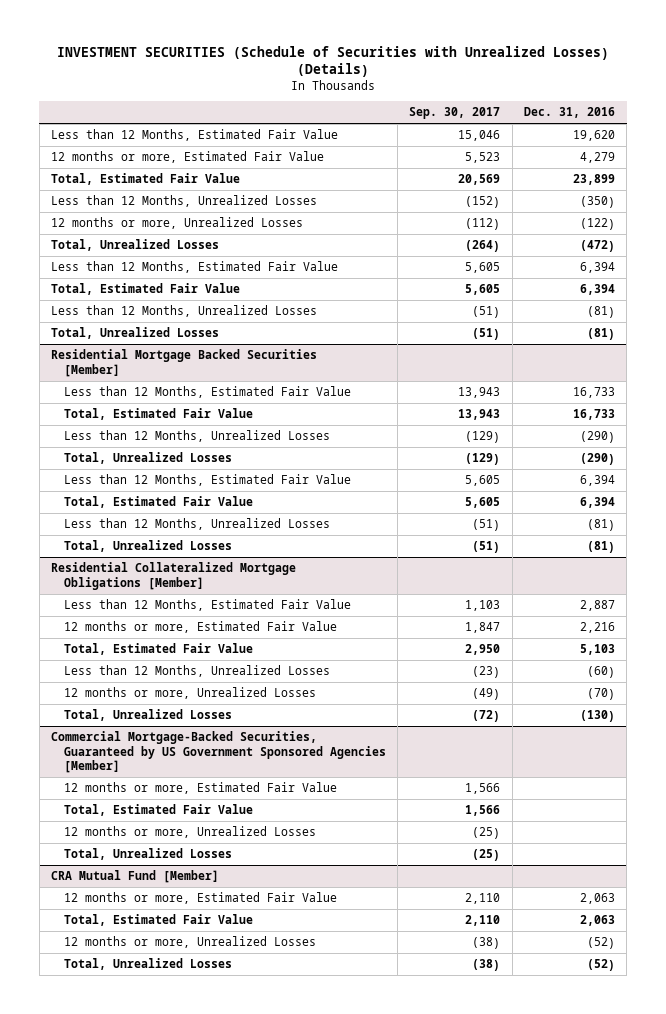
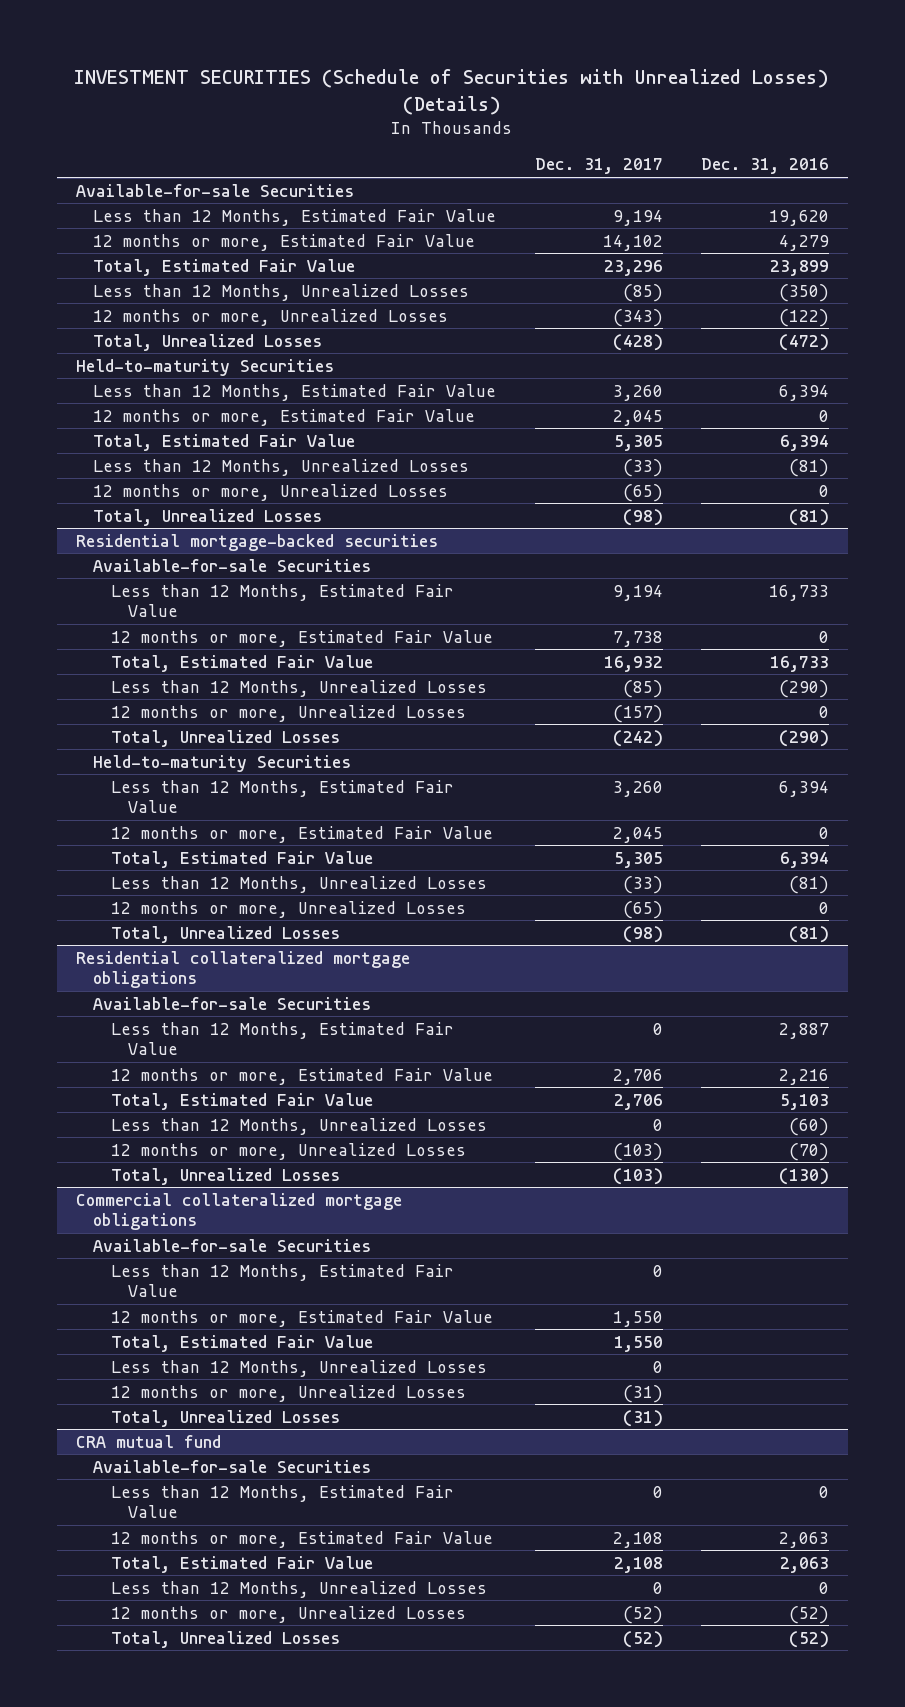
[409,107,501,120] Sep. 30, 2017 -> none
none -> [534,158,663,175] Dec. 31, 2017
none -> [76,183,355,197] Available-for-sale Securities
none -> [76,358,335,376] Held-to-maturity Securities
none -> [93,408,476,426] 12 months or more, Estimated Fair Value
none -> [93,483,449,501] 12 months or more, Unrealized Losses
[50,349,317,377] Residential Mortgage Backed Securities [Member] -> [76,533,439,551] Residential mortgage-backed securities
none -> [93,558,372,572] Available-for-sale Securities
none -> [110,629,493,647] 12 months or more, Estimated Fair Value
none -> [110,704,466,722] 12 months or more, Unrealized Losses
none -> [93,754,352,772] Held-to-maturity Securities
none -> [110,825,493,843] 12 months or more, Estimated Fair Value
none -> [110,900,466,918] 12 months or more, Unrealized Losses
[50,562,296,590] Residential Collateralized Mortgage Obligations [Member] -> [76,950,411,988] Residential collateralized mortgage obligations
none -> [93,996,372,1010] Available-for-sale Securities
[50,731,386,773] Commercial Mortgage-Backed Securities, Guaranteed by US Government Sponsored Agencies [Member] -> [76,1192,403,1230] Commercial collateralized mortgage obligations
none -> [93,1238,372,1252] Available-for-sale Securities
none -> [110,1263,454,1297] Less than 12 Months, Estimated Fair Value
none -> [110,1359,487,1377] Less than 12 Months, Unrealized Losses
[50,870,219,884] CRA Mutual Fund [Member] -> [76,1434,222,1448] CRA mutual fund
none -> [93,1459,372,1473] Available-for-sale Securities
none -> [110,1484,454,1518] Less than 12 Months, Estimated Fair Value
none -> [110,1580,487,1598] Less than 12 Months, Unrealized Losses

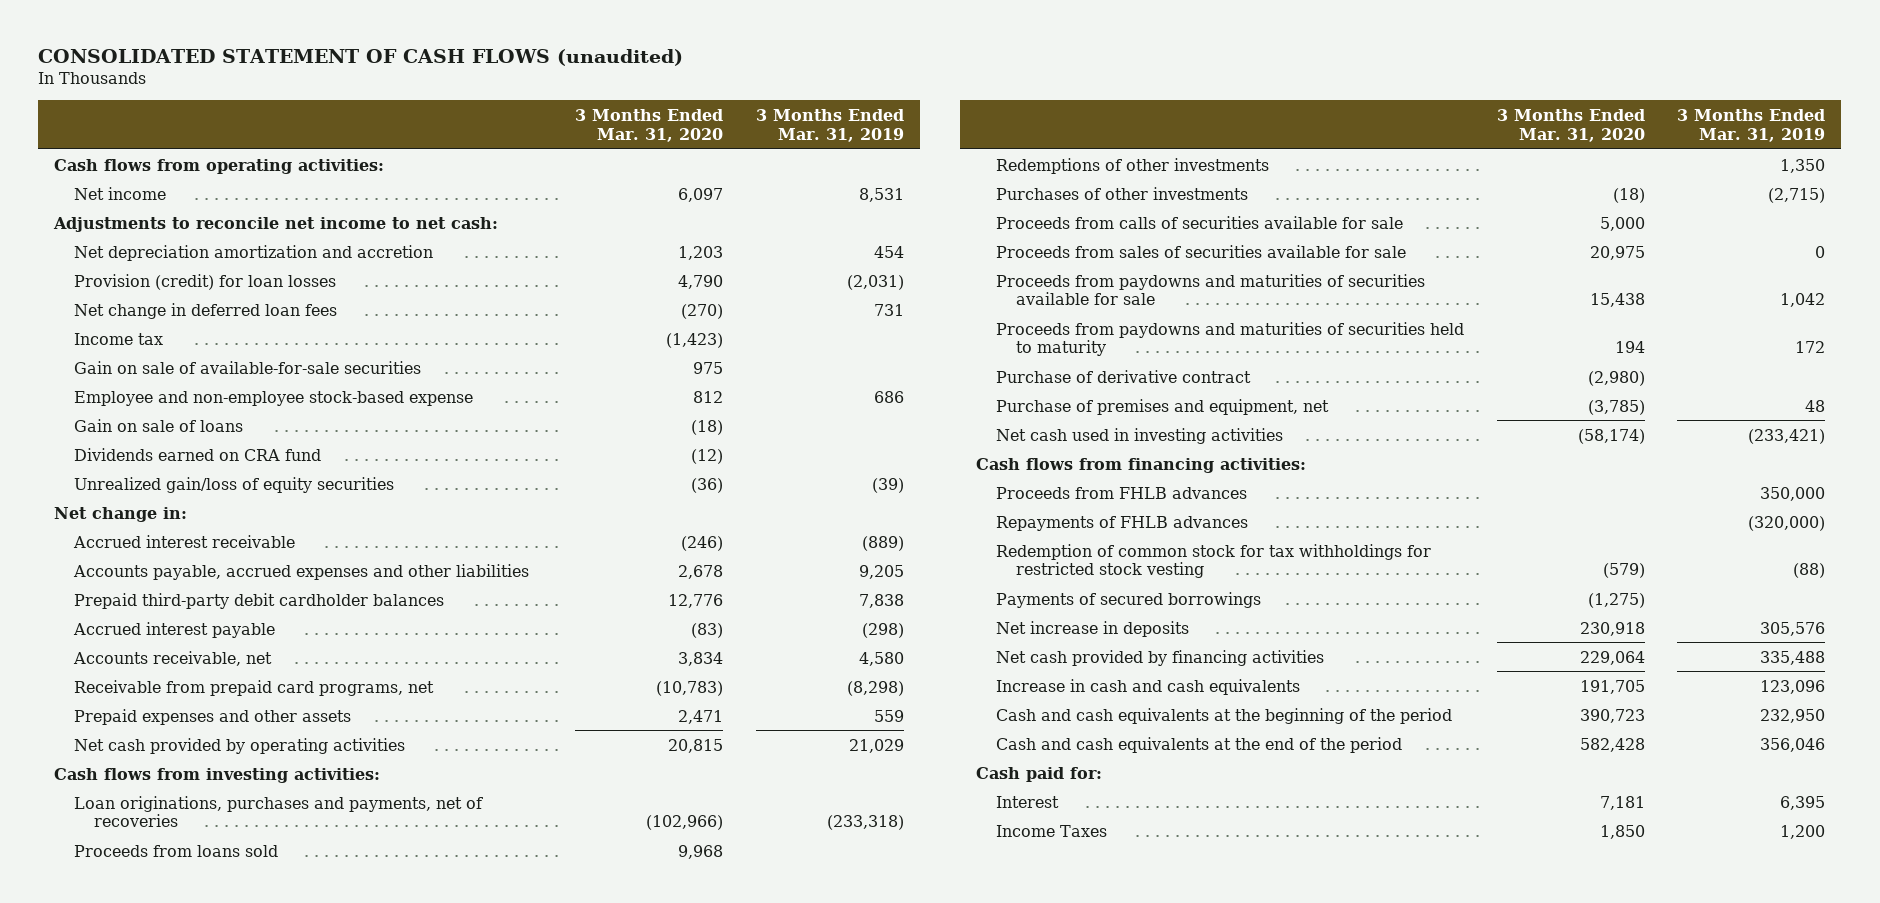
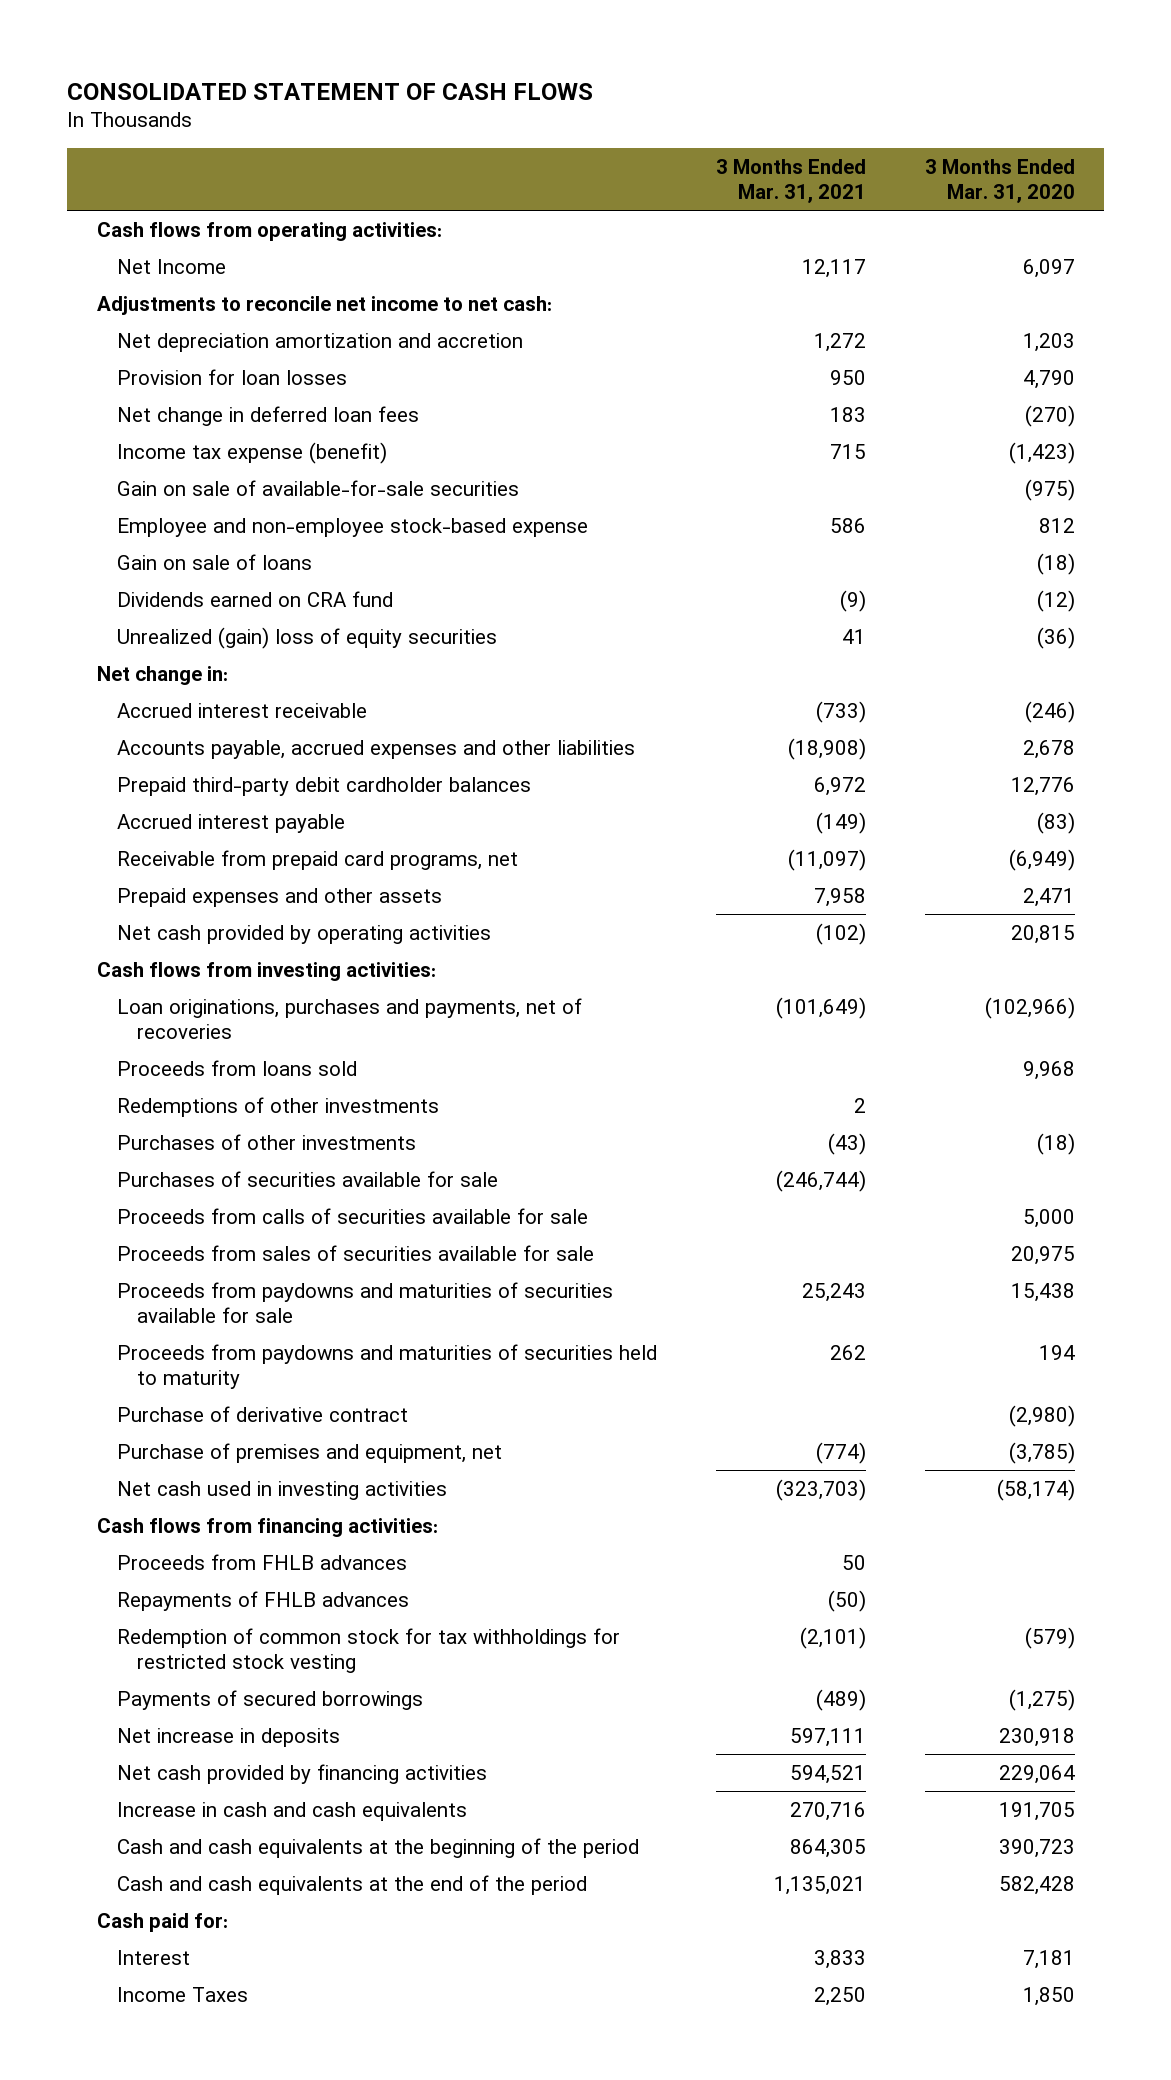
[38,48,684,66] CONSOLIDATED STATEMENT OF CASH FLOWS (unaudited) -> [67,82,594,100] CONSOLIDATED STATEMENT OF CASH FLOWS
[755,108,904,142] 3 Months Ended Mar. 31, 2019 -> none
none -> [715,158,866,204] 3 Months Ended Mar. 31, 2021
[74,186,167,200] Net income -> [116,258,226,274] Net Income
[74,273,337,290] Provision (credit) for loan losses -> [116,368,347,385] Provision for loan losses
[74,332,164,345] Income tax -> [116,441,387,464] Income tax expense (benefit)
[692,361,723,374] 975 -> [1024,478,1075,501] (975)
[74,476,395,493] Unrealized gain/loss of equity securities -> [116,626,497,649] Unrealized (gain) loss of equity securities
[73,650,273,666] Accounts receivable, net -> none
[655,680,723,696] (10,783) -> [1008,848,1075,871] (6,949)
none -> [116,1170,498,1187] Purchases of securities available for sale

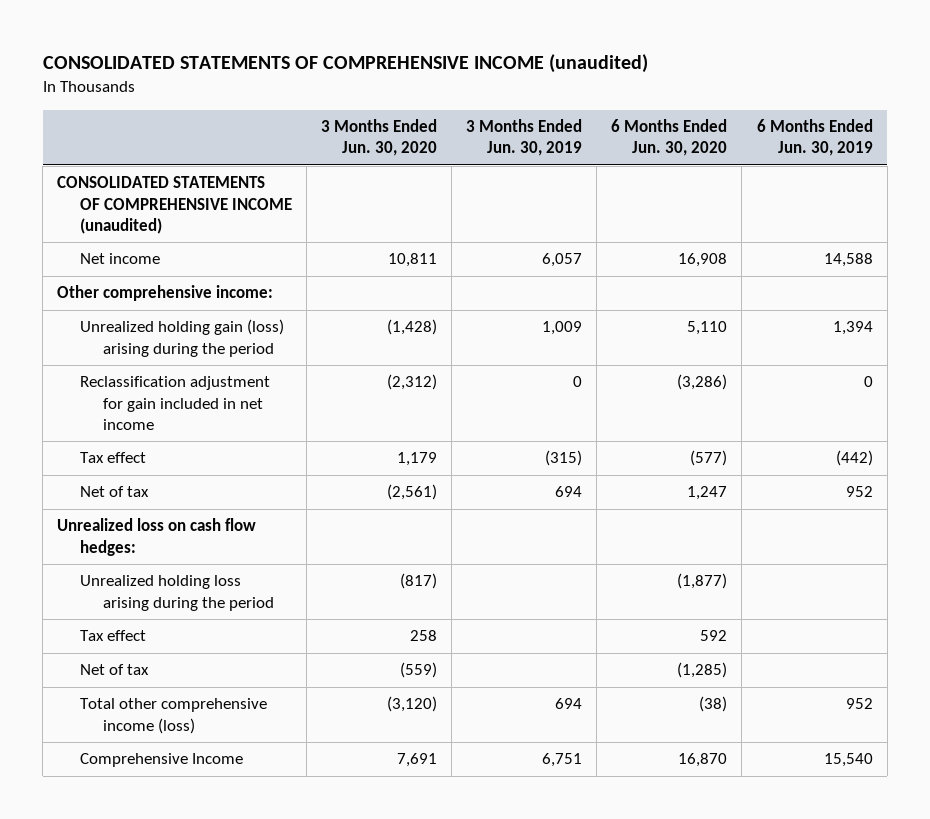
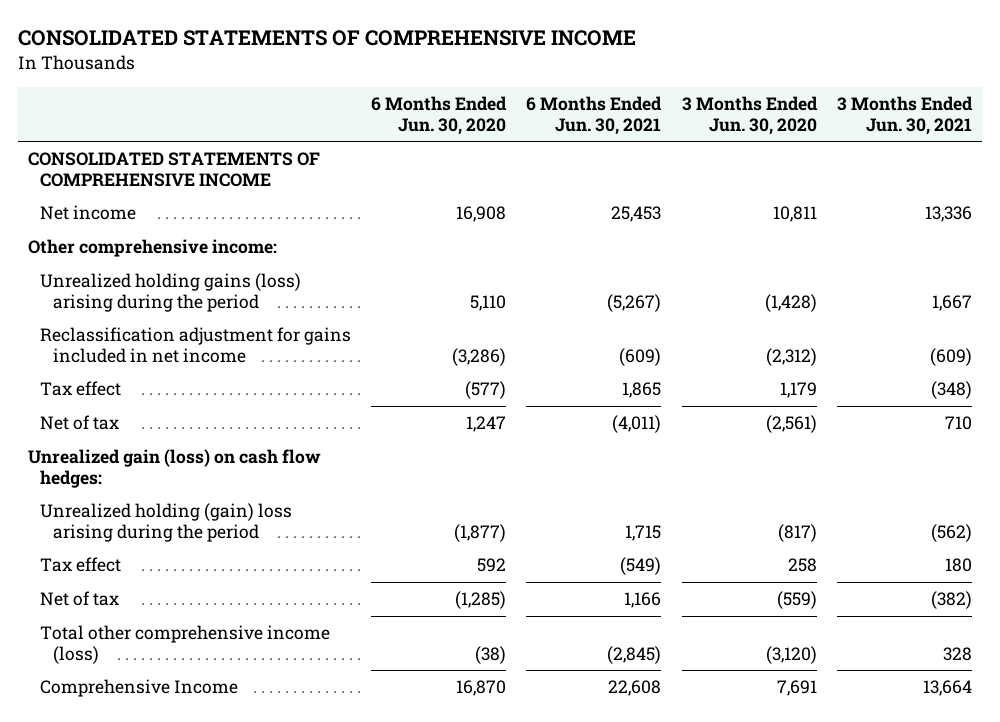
[42,54,648,74] CONSOLIDATED STATEMENTS OF COMPREHENSIVE INCOME (unaudited) -> [17,30,636,47] CONSOLIDATED STATEMENTS OF COMPREHENSIVE INCOME
[466,119,583,157] 3 Months Ended Jun. 30, 2019 -> none
[756,119,873,157] 6 Months Ended Jun. 30, 2019 -> none
none -> [526,96,663,135] 6 Months Ended Jun. 30, 2021
none -> [836,96,973,135] 3 Months Ended Jun. 30, 2021
[57,176,292,235] CONSOLIDATED STATEMENTS OF COMPREHENSIVE INCOME (unaudited) -> [27,152,320,187] CONSOLIDATED STATEMENTS OF COMPREHENSIVE INCOME
[79,319,284,357] Unrealized holding gain (loss) arising during the period -> [40,273,302,312] Unrealized holding gains (loss) arising during the period
[79,376,270,431] Reclassification adjustment for gain included in net income -> [40,327,352,363] Reclassification adjustment for gains included in net income
[57,518,257,556] Unrealized loss on cash flow hedges: -> [27,449,321,488] Unrealized gain (loss) on cash flow hedges:
[79,575,274,611] Unrealized holding loss arising during the period -> [40,503,293,542] Unrealized holding (gain) loss arising during the period

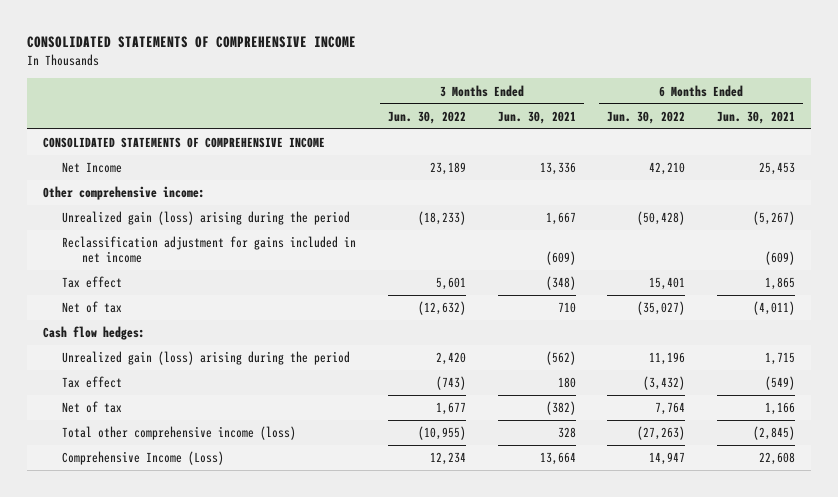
[371,96,508,135] 6 Months Ended Jun. 30, 2020 -> none
[681,96,818,135] 3 Months Ended Jun. 30, 2020 -> none
none -> [388,110,467,124] Jun. 30, 2022
none -> [607,110,686,124] Jun. 30, 2022
[40,205,137,221] Net income -> [62,162,123,174] Net Income
[40,273,302,312] Unrealized holding gains (loss) arising during the period -> [62,211,351,226] Unrealized gain (loss) arising during the period
[27,449,321,488] Unrealized gain (loss) on cash flow hedges: -> [42,326,145,341] Cash flow hedges:
[40,503,293,542] Unrealized holding (gain) loss arising during the period -> [62,351,351,366] Unrealized gain (loss) arising during the period
[40,679,239,698] Comprehensive Income -> [62,451,225,466] Comprehensive Income (Loss)

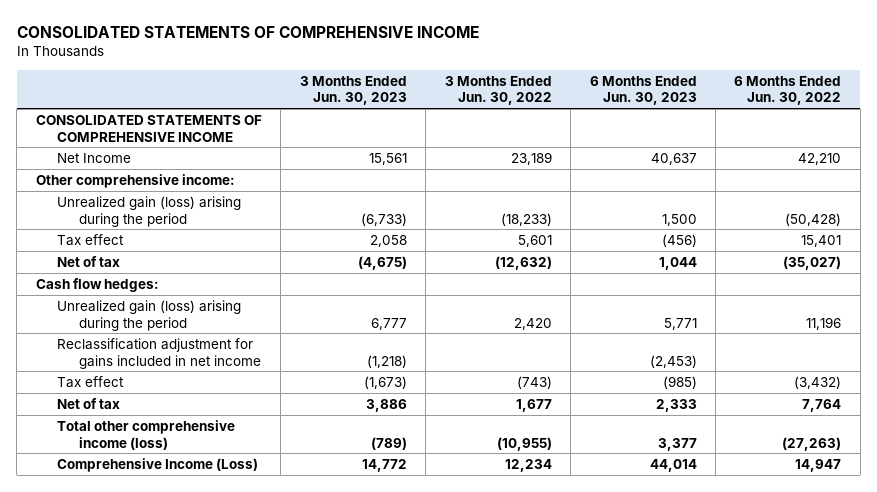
[497,110,576,124] Jun. 30, 2021 -> none
[716,110,795,124] Jun. 30, 2021 -> none
none -> [299,75,407,106] 3 Months Ended Jun. 30, 2023
none -> [589,75,697,106] 6 Months Ended Jun. 30, 2023
[62,236,357,264] Reclassification adjustment for gains included in net income -> [57,337,261,369] Reclassification adjustment for gains included in net income

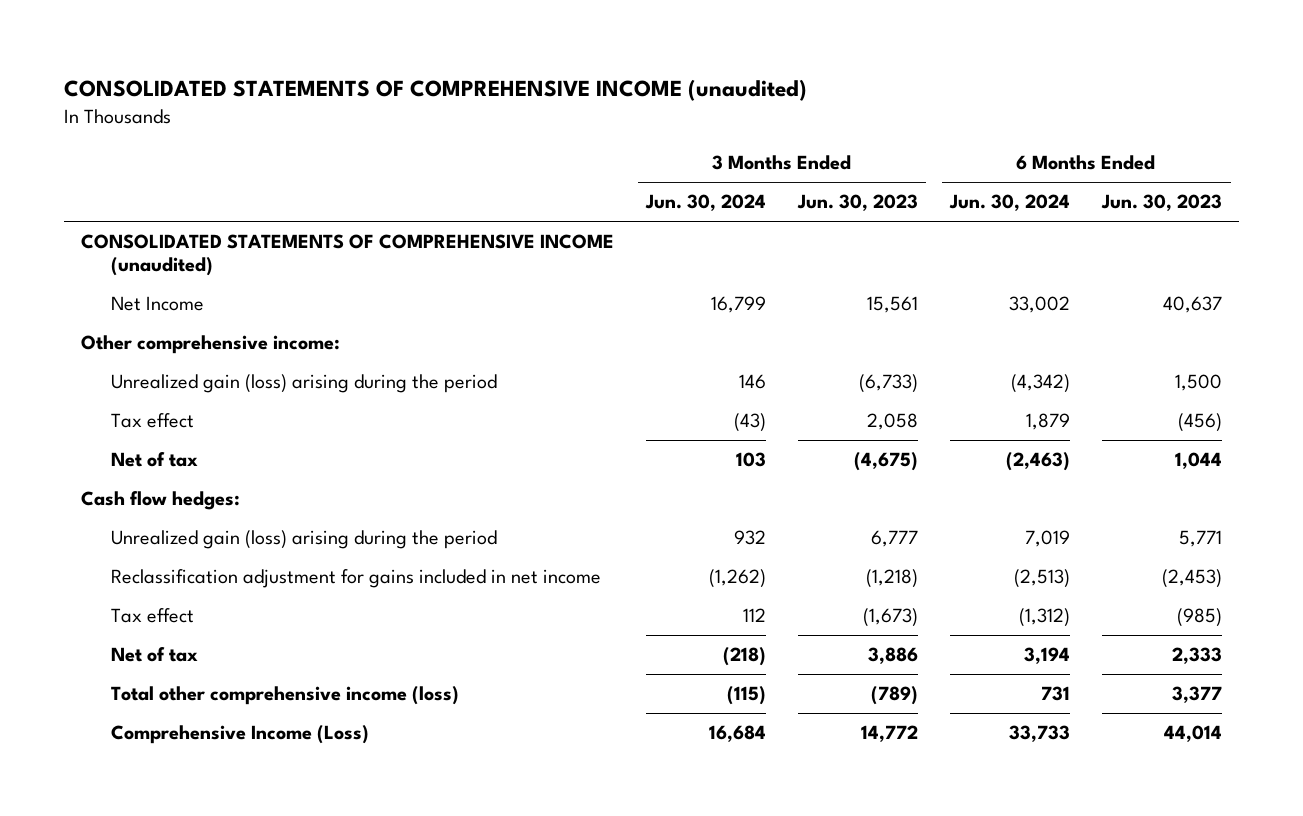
[16,25,479,38] CONSOLIDATED STATEMENTS OF COMPREHENSIVE INCOME -> [64,78,808,101] CONSOLIDATED STATEMENTS OF COMPREHENSIVE INCOME (unaudited)
[444,75,552,106] 3 Months Ended Jun. 30, 2022 -> none
[734,75,842,106] 6 Months Ended Jun. 30, 2022 -> none
none -> [644,194,766,212] Jun. 30, 2024
none -> [949,194,1071,212] Jun. 30, 2024
[35,114,262,142] CONSOLIDATED STATEMENTS OF COMPREHENSIVE INCOME -> [80,234,614,277] CONSOLIDATED STATEMENTS OF COMPREHENSIVE INCOME (unaudited)

